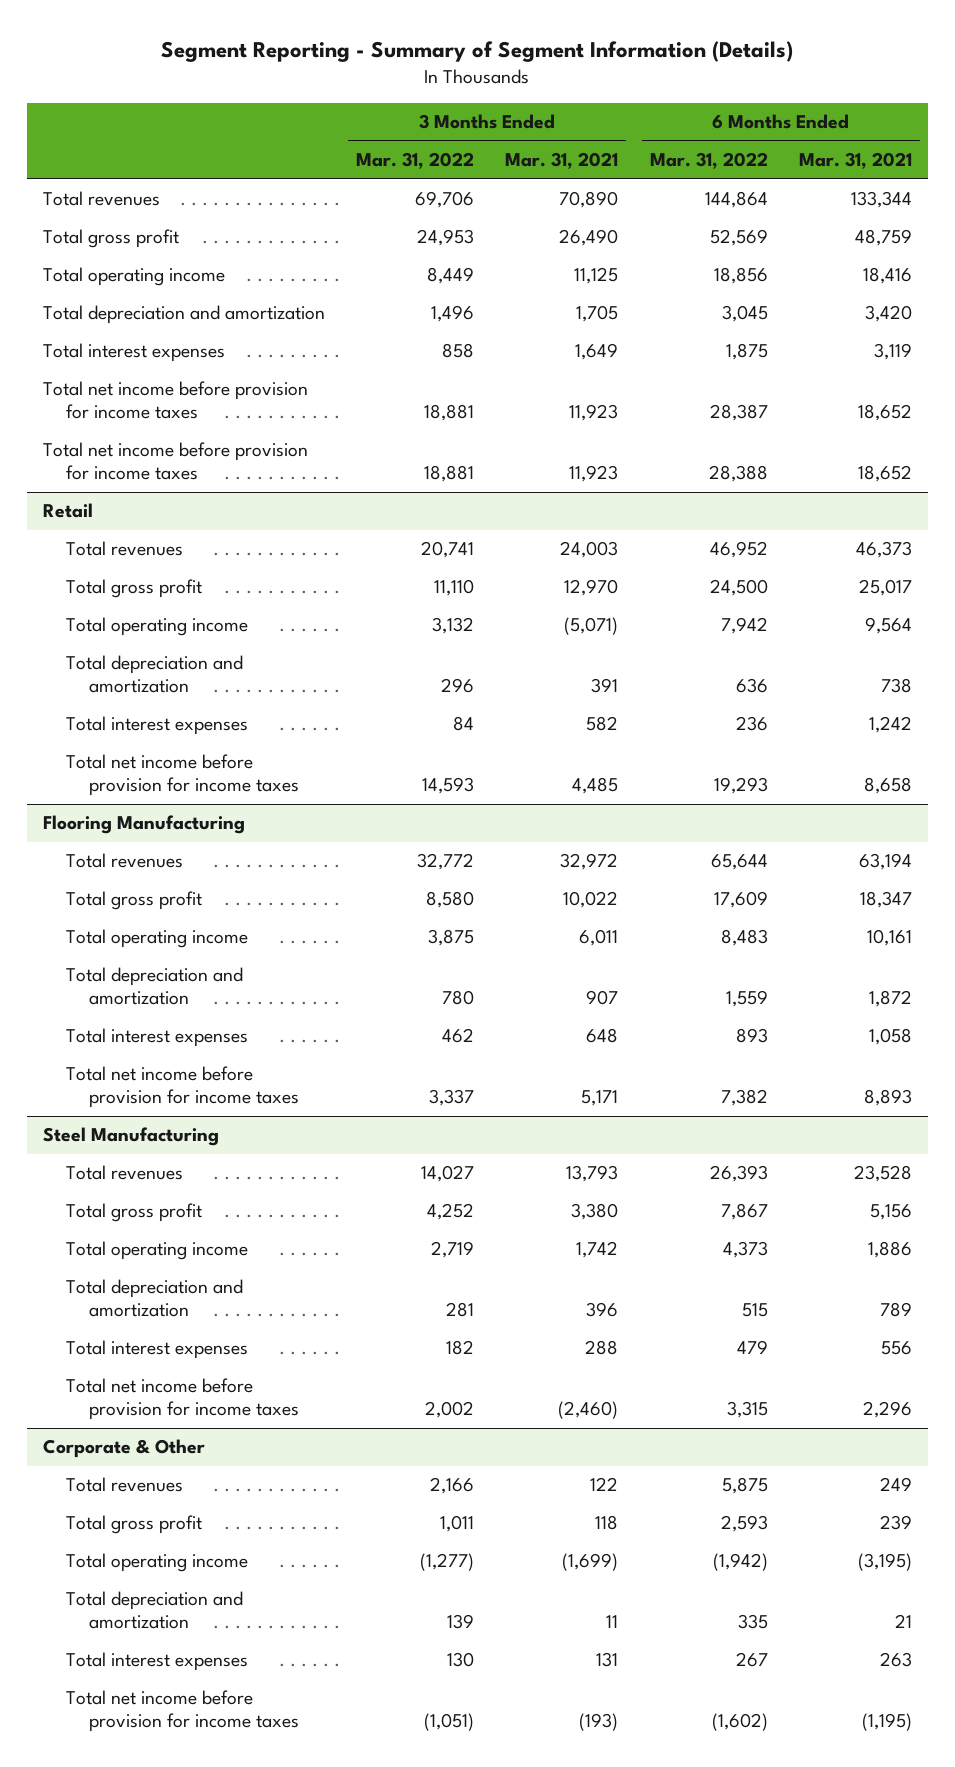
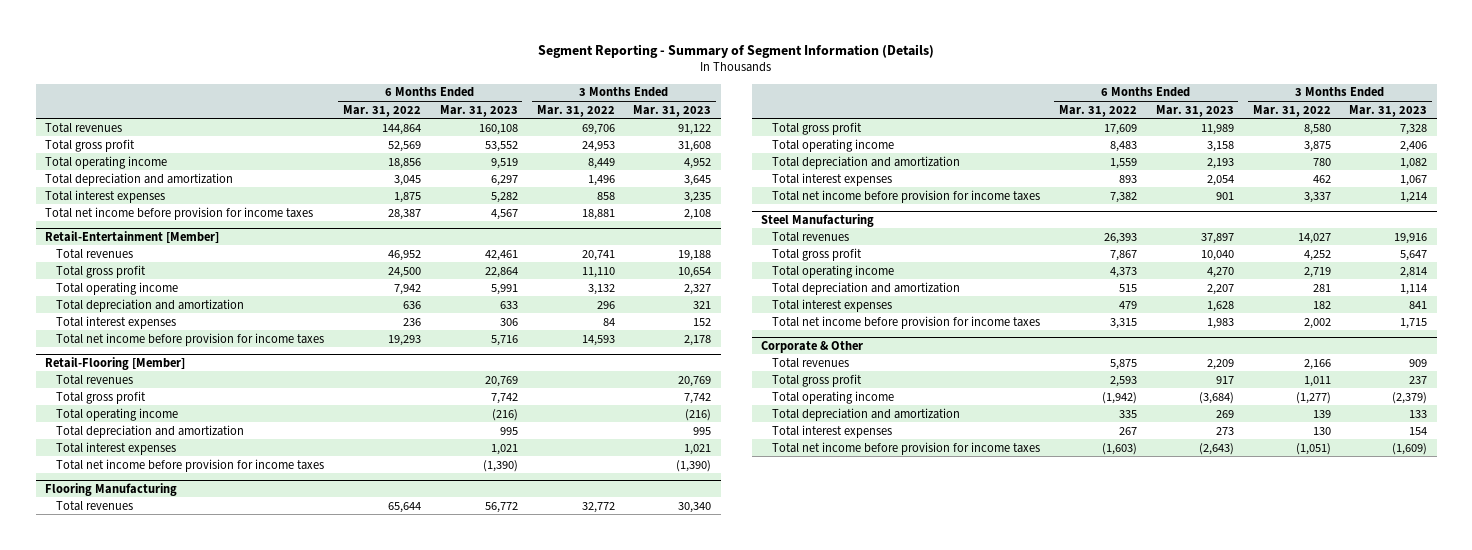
[505,152,619,170] Mar. 31, 2021 -> none
[799,152,913,170] Mar. 31, 2021 -> none
none -> [439,104,518,117] Mar. 31, 2023
none -> [633,104,712,117] Mar. 31, 2023
[42,442,308,480] Total net income before provision for income taxes -> none
[42,503,93,519] Retail -> none
none -> [45,230,220,243] Retail-Entertainment [Member]
none -> [45,356,186,370] Retail-Flooring [Member]
none -> [56,374,134,385] Total revenues
none -> [56,390,147,404] Total gross profit
none -> [56,407,179,421] Total operating income
none -> [56,424,245,438] Total depreciation and amortization
none -> [56,441,177,455] Total interest expenses
none -> [56,458,325,472] Total net income before provision for income taxes
[711,1712,768,1731] (1,602) -> [1101,442,1137,455] (1,603)

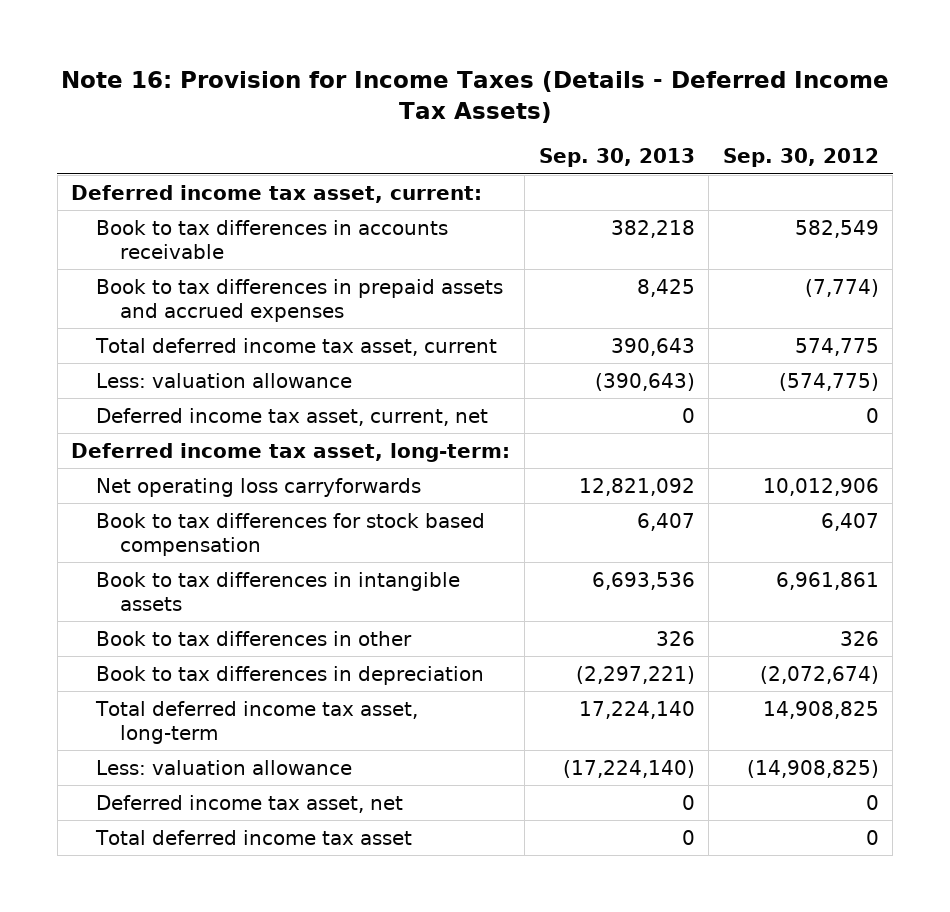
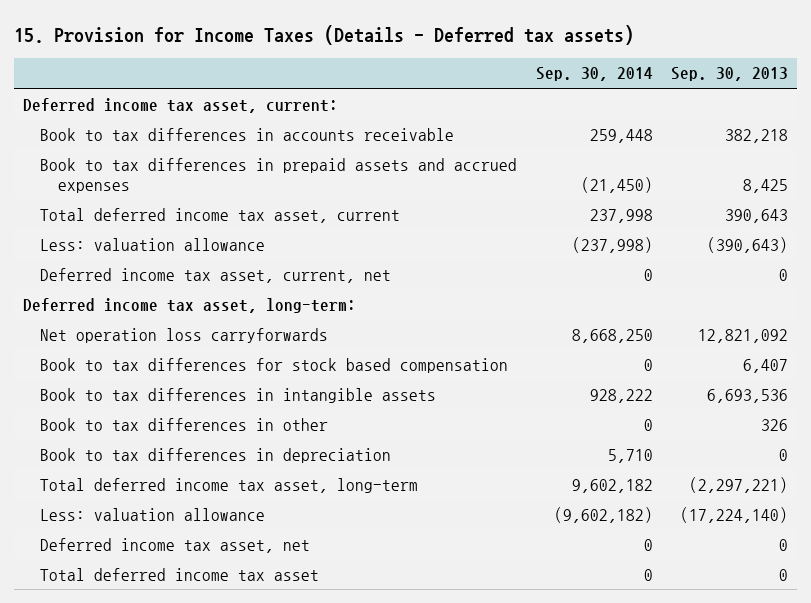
[61,70,890,123] Note 16: Provision for Income Taxes (Details - Deferred Income Tax Assets) -> [13,24,634,45] 15. Provision for Income Taxes (Details - Deferred tax assets)
[722,148,879,168] Sep. 30, 2012 -> none
none -> [535,67,653,82] Sep. 30, 2014
[95,477,421,497] Net operating loss carryforwards -> [40,327,329,343] Net operation loss carryforwards
[575,665,695,684] (2,297,221) -> [779,448,789,461] 0
[578,700,695,719] 17,224,140 -> [689,476,789,493] (2,297,221)

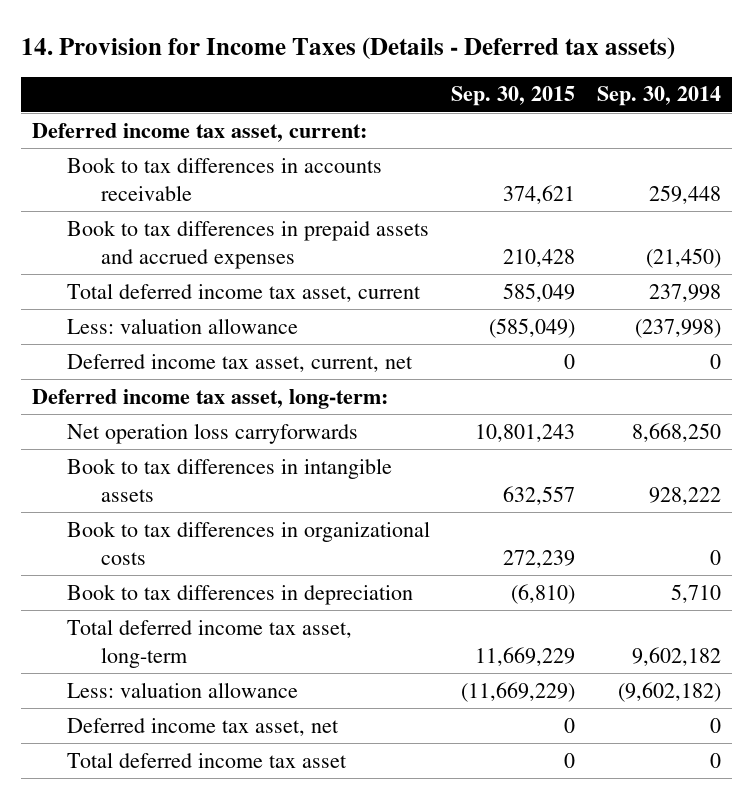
[13,24,634,45] 15. Provision for Income Taxes (Details - Deferred tax assets) -> [20,36,675,60] 14. Provision for Income Taxes (Details - Deferred tax assets)
[671,67,789,82] Sep. 30, 2013 -> none
none -> [451,86,576,107] Sep. 30, 2015
[40,357,509,373] Book to tax differences for stock based compensation -> none
[40,417,329,431] Book to tax differences in other -> [66,520,430,565] Book to tax differences in organizational costs

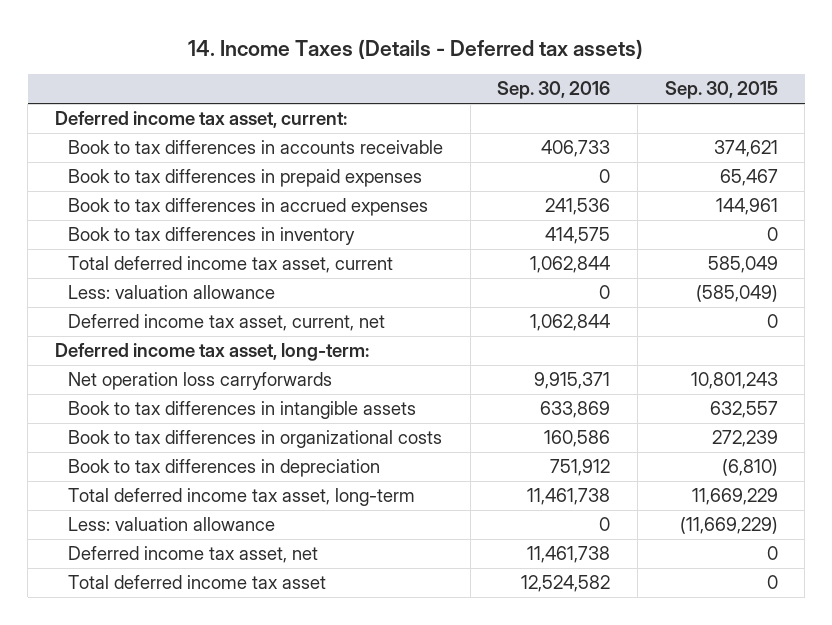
[20,36,675,60] 14. Provision for Income Taxes (Details - Deferred tax assets) -> [188,38,644,59] 14. Income Taxes (Details - Deferred tax assets)
[597,86,722,107] Sep. 30, 2014 -> none
none -> [497,81,611,100] Sep. 30, 2016
[66,219,429,269] Book to tax differences in prepaid assets and accrued expenses -> [68,169,423,188] Book to tax differences in prepaid expenses
[503,248,576,267] 210,428 -> [719,169,778,187] 65,467
none -> [68,198,429,217] Book to tax differences in accrued expenses
none -> [68,227,356,246] Book to tax differences in inventory

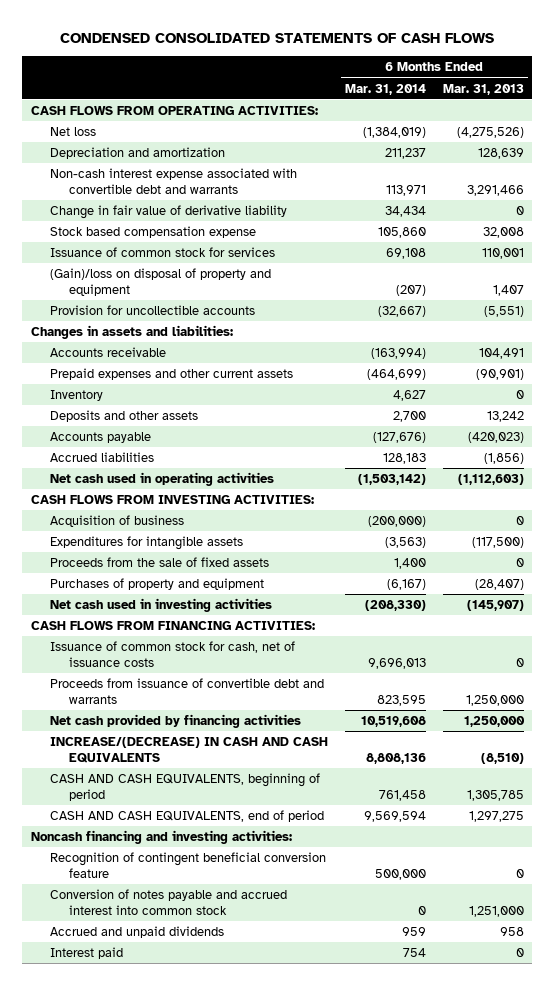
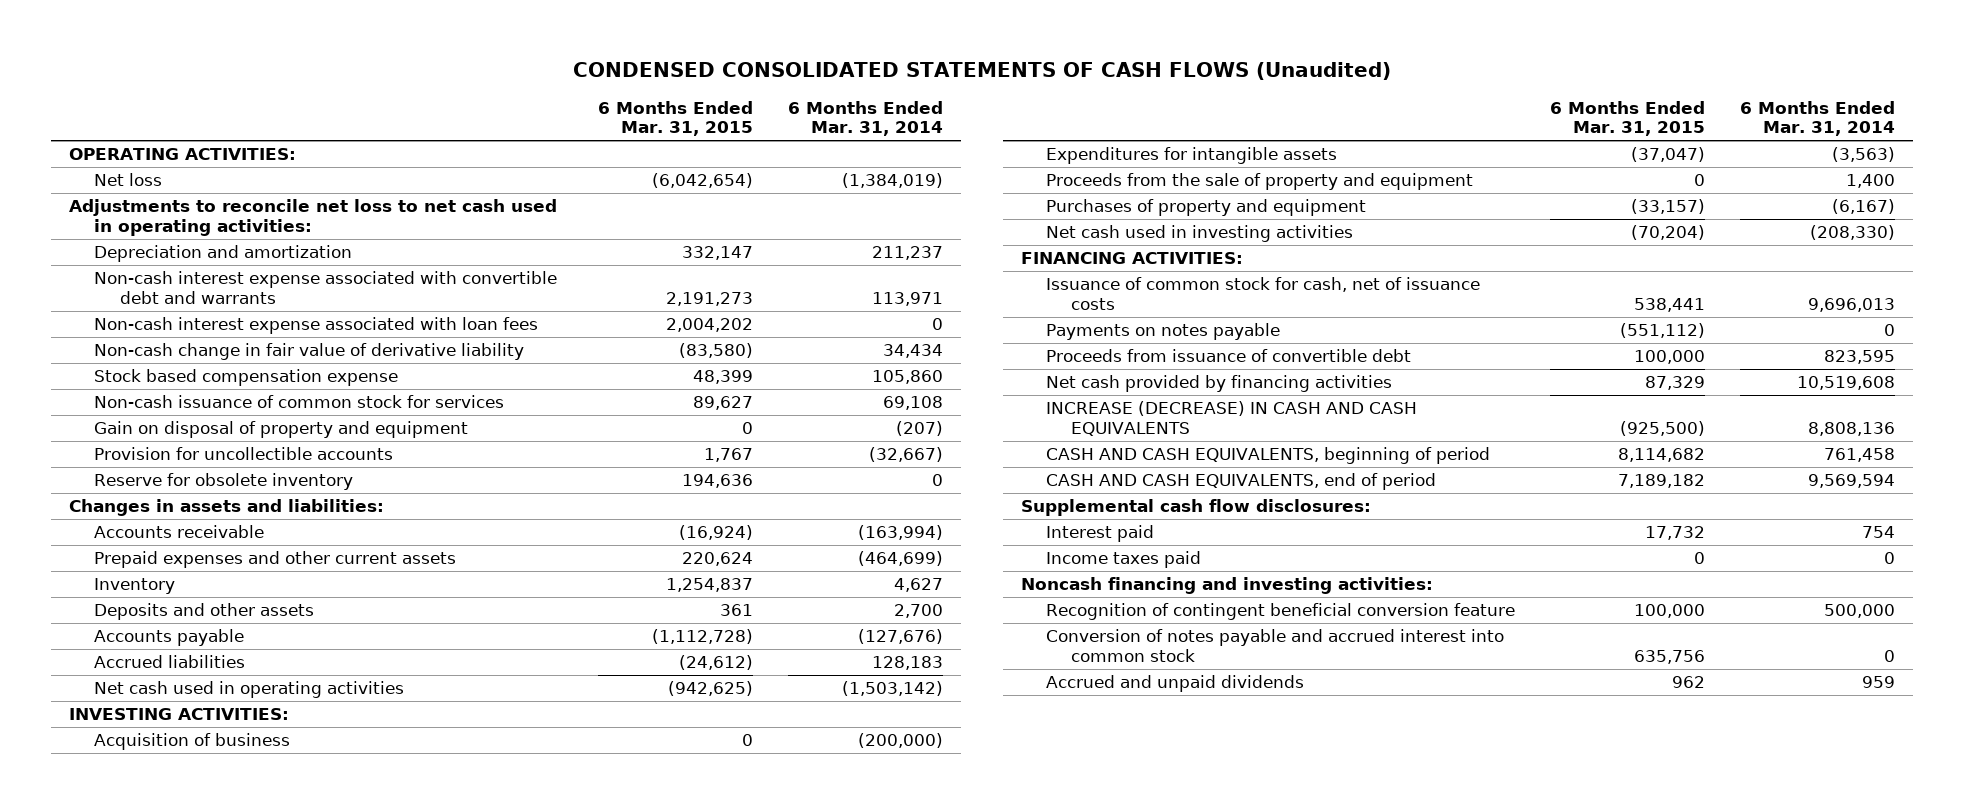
[60,33,495,44] CONDENSED CONSOLIDATED STATEMENTS OF CASH FLOWS -> [572,62,1391,81] CONDENSED CONSOLIDATED STATEMENTS OF CASH FLOWS (Unaudited)
[442,83,524,95] Mar. 31, 2013 -> none
none -> [598,100,754,137] 6 Months Ended Mar. 31, 2015
[30,106,318,116] CASH FLOWS FROM OPERATING ACTIVITIES: -> [68,148,296,161] OPERATING ACTIVITIES:
none -> [68,199,557,236] Adjustments to reconcile net loss to net cash used in operating activities:
none -> [94,317,539,335] Non-cash interest expense associated with loan fees
[50,205,288,220] Change in fair value of derivative liability -> [94,343,525,361] Non-cash change in fair value of derivative liability
[50,247,276,258] Issuance of common stock for services -> [94,395,505,409] Non-cash issuance of common stock for services
[50,268,272,296] (Gain)/loss on disposal of property and equipment -> [94,421,469,439] Gain on disposal of property and equipment
none -> [94,473,354,491] Reserve for obsolete inventory
[30,495,314,505] CASH FLOWS FROM INVESTING ACTIVITIES: -> [68,708,289,721] INVESTING ACTIVITIES:
[50,557,270,568] Proceeds from the sale of fixed assets -> [1046,173,1474,191] Proceeds from the sale of property and equipment
[30,621,315,631] CASH FLOWS FROM FINANCING ACTIVITIES: -> [1020,252,1243,265] FINANCING ACTIVITIES:
none -> [1046,323,1281,341] Payments on notes payable
[50,678,325,704] Proceeds from issuance of convertible debt and warrants -> [1046,349,1412,363] Proceeds from issuance of convertible debt
[50,737,329,763] INCREASE/(DECREASE) IN CASH AND CASH EQUIVALENTS -> [1046,401,1418,436] INCREASE (DECREASE) IN CASH AND CASH EQUIVALENTS
none -> [1020,499,1371,517] Supplemental cash flow disclosures:
[50,947,124,960] Interest paid -> [1046,525,1155,543] Interest paid
none -> [1046,551,1202,569] Income taxes paid

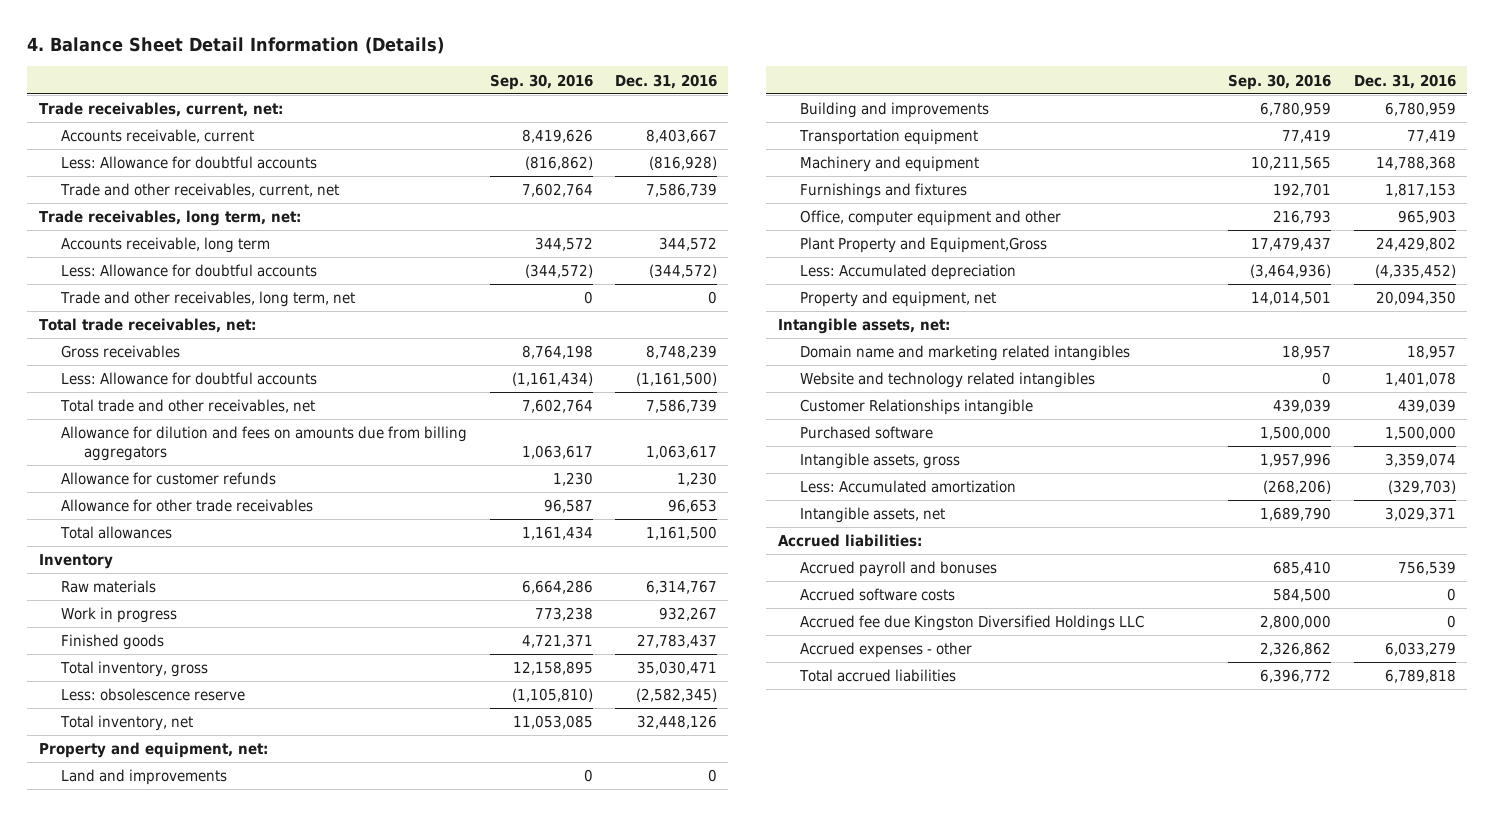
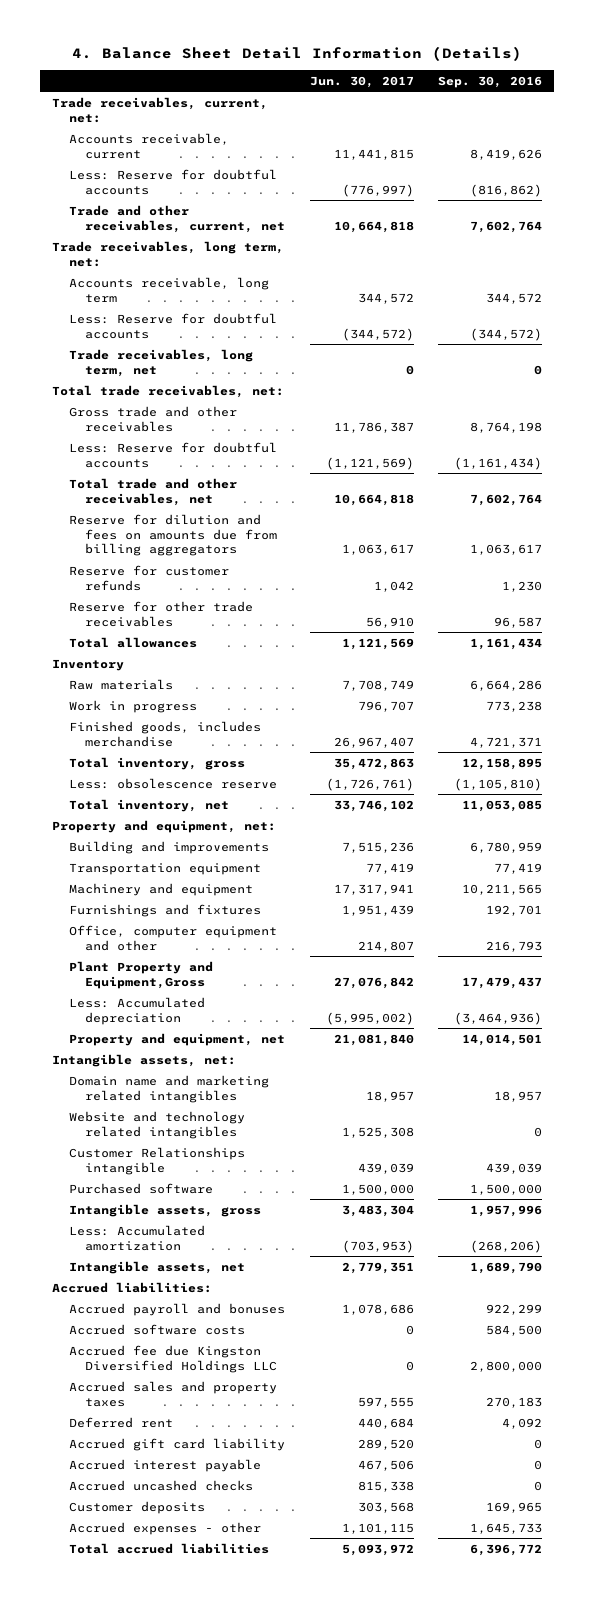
[615,73,718,89] Dec. 31, 2016 -> none
none -> [309,75,414,88] Jun. 30, 2017
[61,156,318,170] Less: Allowance for doubtful accounts -> [68,168,277,195] Less: Reserve for doubtful accounts
[61,264,318,278] Less: Allowance for doubtful accounts -> [68,312,277,339] Less: Reserve for doubtful accounts
[60,291,356,308] Trade and other receivables, long term, net -> [68,348,253,377] Trade receivables, long term, net
[61,345,181,359] Gross receivables -> [68,405,237,432] Gross trade and other receivables
[61,372,318,386] Less: Allowance for doubtful accounts -> [68,441,277,468] Less: Reserve for doubtful accounts
[61,426,468,462] Allowance for dilution and fees on amounts due from billing aggregators -> [68,513,278,557] Reserve for dilution and fees on amounts due from billing aggregators
[61,472,277,486] Allowance for customer refunds -> [68,564,229,591] Reserve for customer refunds
[61,499,314,513] Allowance for other trade receivables -> [68,600,253,627] Reserve for other trade receivables
[61,634,165,651] Finished goods -> [68,720,261,747] Finished goods, includes merchandise
[61,769,228,786] Land and improvements -> none
[1273,561,1332,576] 685,410 -> [485,1303,542,1315] 922,299
none -> [68,1380,277,1407] Accrued sales and property taxes
none -> [68,1416,173,1428] Deferred rent
none -> [68,1437,285,1451] Accrued gift card liability
none -> [68,1458,261,1472] Accrued interest payable
none -> [68,1479,253,1491] Accrued uncashed checks
none -> [68,1500,205,1514] Customer deposits
[1260,642,1332,657] 2,326,862 -> [469,1522,542,1534] 1,645,733

